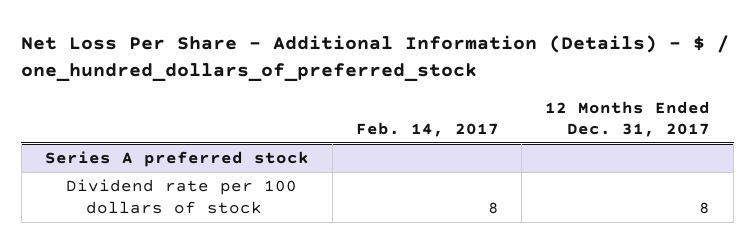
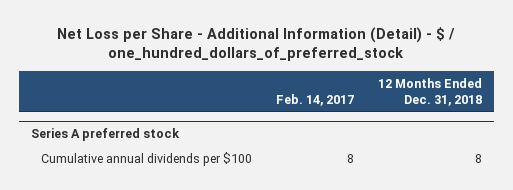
[21,34,730,82] Net Loss Per Share - Additional Information (Details) - $ / one_hundred_dollars_of_preferred_stock -> [57,26,456,62] Net Loss per Share - Additional Information (Detail) - $ / one_hundred_dollars_of_preferred_stock
[545,100,711,137] 12 Months Ended Dec. 31, 2017 -> none
none -> [377,77,482,106] 12 Months Ended Dec. 31, 2018
[65,179,297,214] Dividend rate per 100 dollars of stock -> [41,152,253,167] Cumulative annual dividends per $100

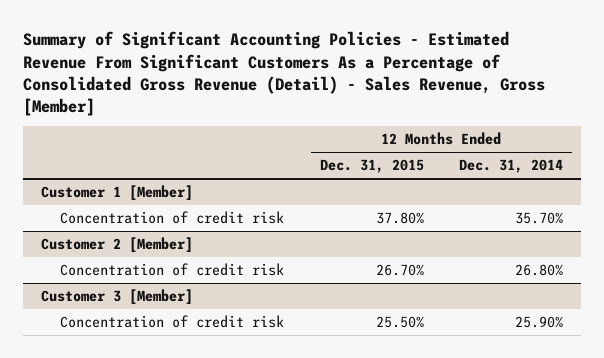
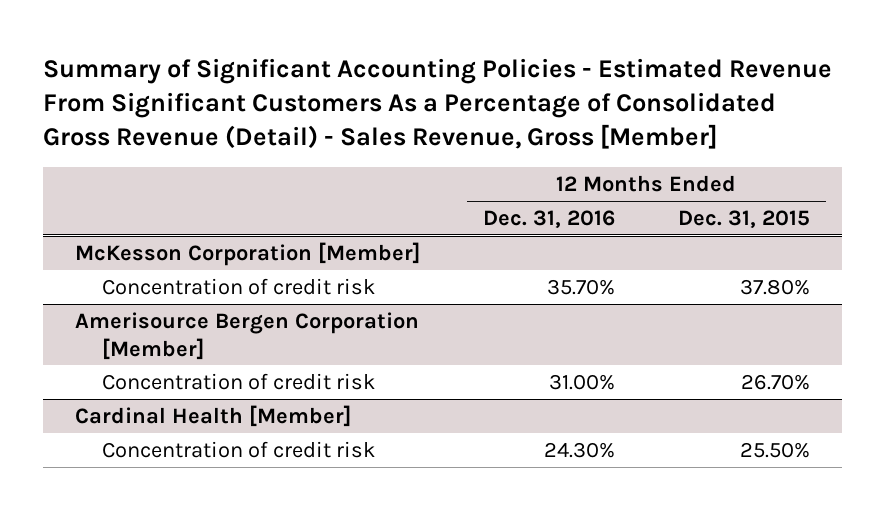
[459,159,564,174] Dec. 31, 2014 -> none
none -> [482,209,615,228] Dec. 31, 2016
[40,184,193,201] Customer 1 [Member] -> [74,241,420,266] McKesson Corporation [Member]
[40,236,193,253] Customer 2 [Member] -> [74,311,419,360] Amerisource Bergen Corporation [Member]
[40,288,193,305] Customer 3 [Member] -> [74,404,351,427] Cardinal Health [Member]

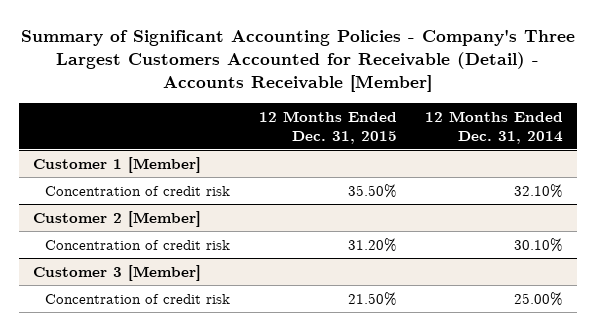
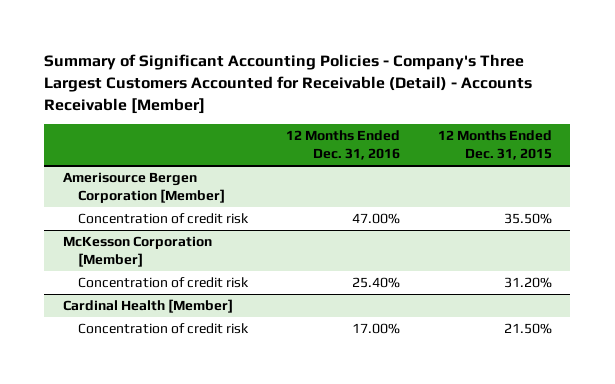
[424,110,563,144] 12 Months Ended Dec. 31, 2014 -> none
none -> [285,130,400,161] 12 Months Ended Dec. 31, 2016
[32,156,201,173] Customer 1 [Member] -> [63,171,226,204] Amerisource Bergen Corporation [Member]
[32,210,201,227] Customer 2 [Member] -> [63,235,213,268] McKesson Corporation [Member]
[32,264,201,281] Customer 3 [Member] -> [63,298,234,313] Cardinal Health [Member]

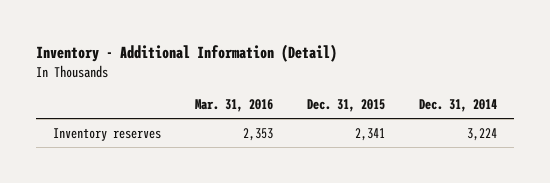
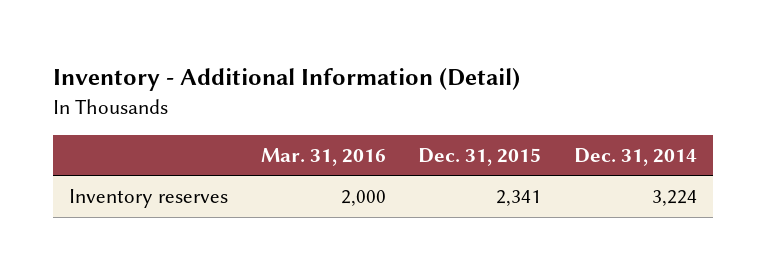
[243,127,274,141] 2,353 -> [340,190,386,207] 2,000

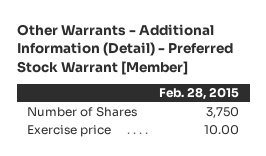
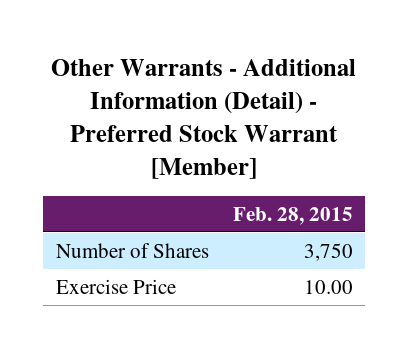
[27,125,112,138] Exercise price -> [55,278,176,294] Exercise Price

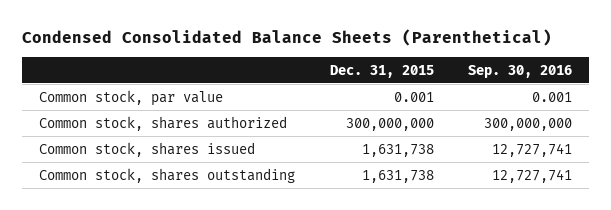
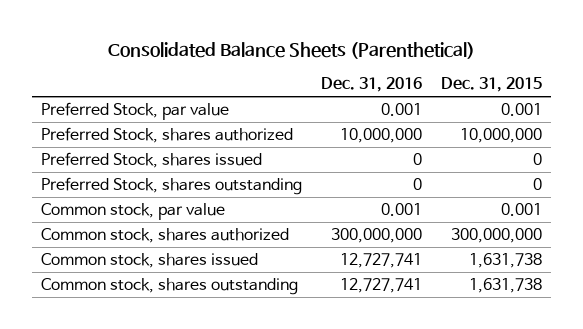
[22,29,553,47] Condensed Consolidated Balance Sheets (Parenthetical) -> [108,41,476,59] Consolidated Balance Sheets (Parenthetical)
[467,64,572,78] Sep. 30, 2016 -> none
none -> [320,77,422,93] Dec. 31, 2016
none -> [41,102,230,121] Preferred Stock, par value
none -> [41,127,294,144] Preferred Stock, shares authorized
none -> [41,152,263,169] Preferred Stock, shares issued
none -> [41,177,303,196] Preferred Stock, shares outstanding

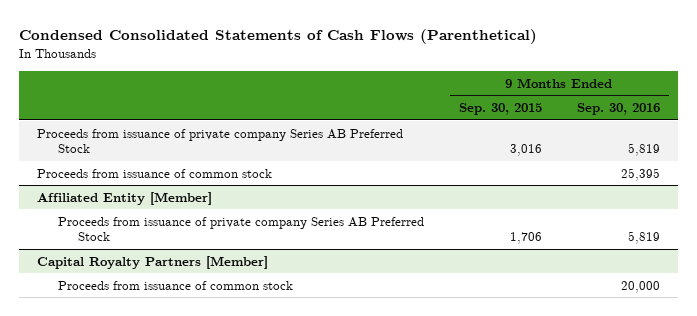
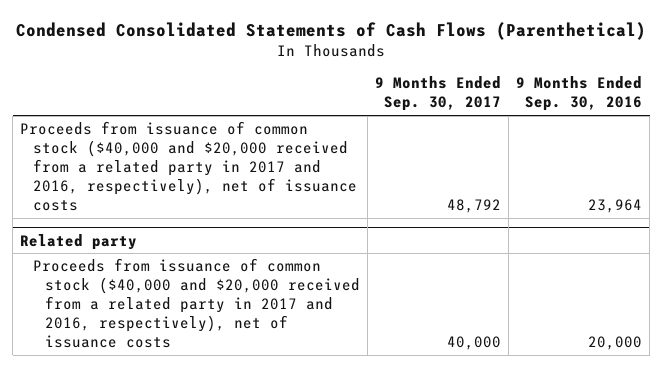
[458,103,542,116] Sep. 30, 2015 -> none
none -> [374,76,501,112] 9 Months Ended Sep. 30, 2017
[36,128,403,154] Proceeds from issuance of private company Series AB Preferred Stock -> none
[57,216,424,242] Proceeds from issuance of private company Series AB Preferred Stock -> none
[36,255,268,269] Capital Royalty Partners [Member] -> none
[36,168,272,178] Proceeds from issuance of common stock -> [20,121,357,211] Proceeds from issuance of common stock ($40,000 and $20,000 received from a related party in 2017 and 2016, respectively), net of issuance costs
[621,167,661,181] 25,395 -> [588,198,643,213] 23,964
[36,191,212,205] Affiliated Entity [Member] -> [20,233,138,250] Related party
[57,280,293,290] Proceeds from issuance of common stock -> [32,258,360,348] Proceeds from issuance of common stock ($40,000 and $20,000 received from a related party in 2017 and 2016, respectively), net of issuance costs

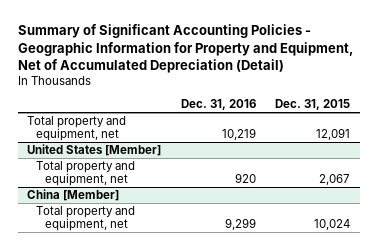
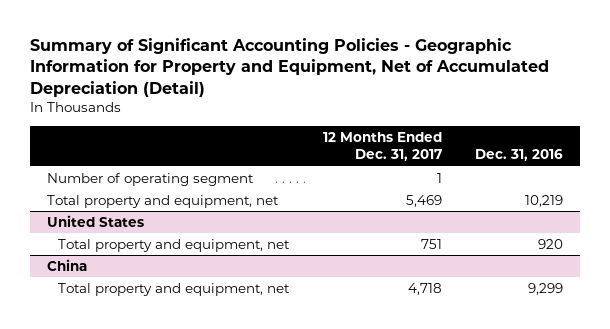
[275,99,351,111] Dec. 31, 2015 -> none
none -> [322,131,442,162] 12 Months Ended Dec. 31, 2017
none -> [46,172,254,186] Number of operating segment
[27,144,162,157] United States [Member] -> [46,214,144,227] United States
[27,189,120,202] China [Member] -> [46,258,87,271] China

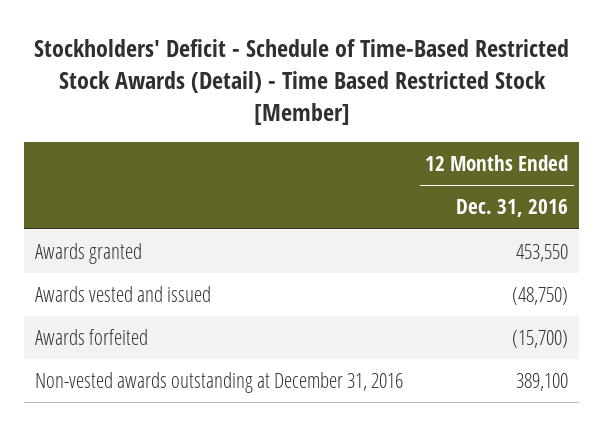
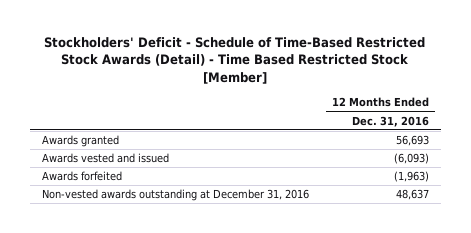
[516,244,569,263] 453,550 -> [396,135,430,147] 56,693
[512,287,569,306] (48,750) -> [394,153,430,165] (6,093)
[512,330,569,349] (15,700) -> [394,171,430,183] (1,963)
[516,373,569,392] 389,100 -> [396,189,430,201] 48,637

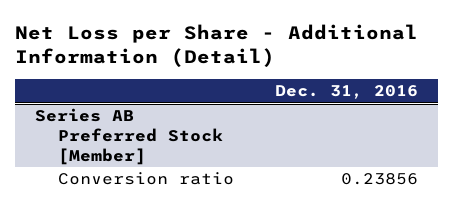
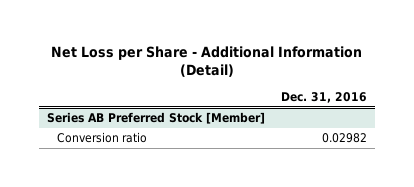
[340,173,418,186] 0.23856 -> [321,133,367,144] 0.02982

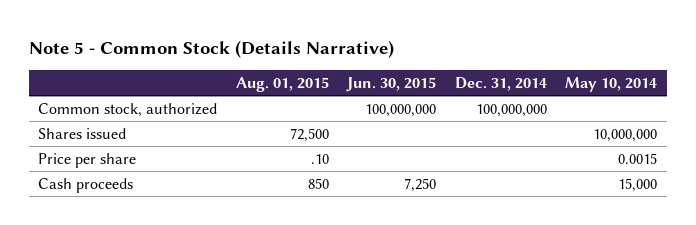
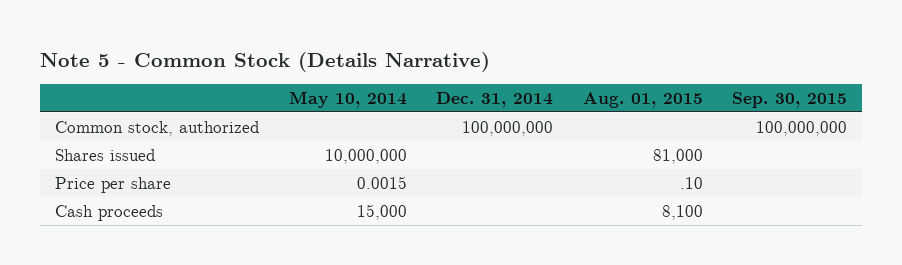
[346,76,437,92] Jun. 30, 2015 -> none
none -> [732,91,848,108] Sep. 30, 2015
[289,127,329,142] 72,500 -> [652,148,703,164] 81,000
[307,177,329,189] 850 -> [661,204,703,220] 8,100

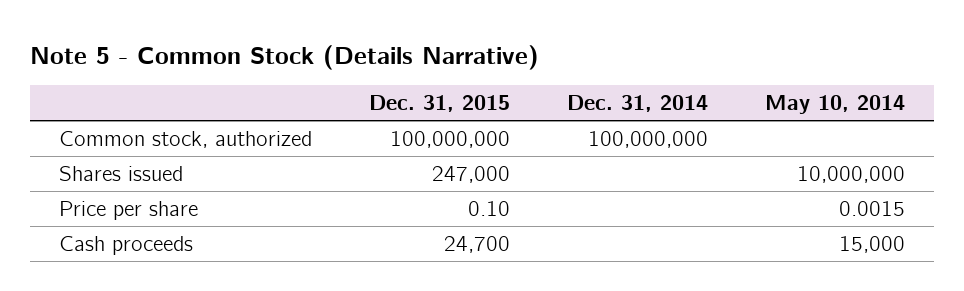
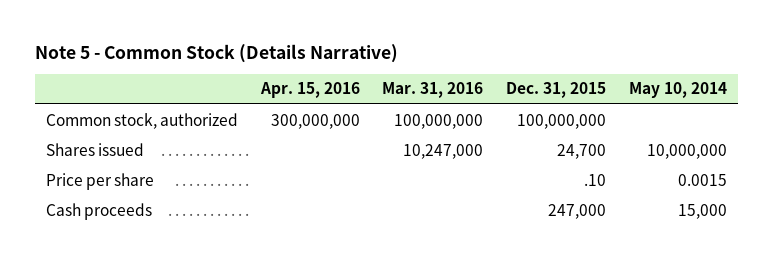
[566,95,708,113] Dec. 31, 2014 -> none
none -> [259,82,360,99] Apr. 15, 2016
none -> [382,82,484,99] Mar. 31, 2016
[431,165,510,183] 247,000 -> [556,143,606,159] 24,700
[467,200,510,216] 0.10 -> [583,173,606,186] .10
[443,235,510,253] 24,700 -> [547,203,606,219] 247,000

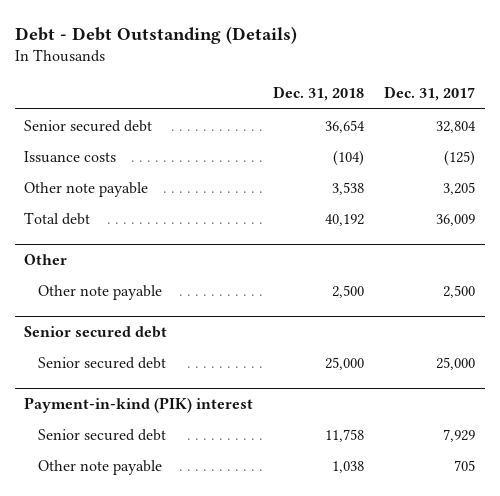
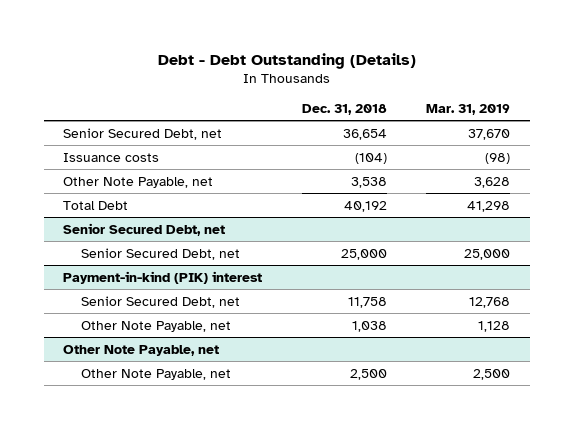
[384,86,476,102] Dec. 31, 2017 -> none
none -> [426,103,511,115] Mar. 31, 2019
[24,119,153,132] Senior secured debt -> [63,127,223,140] Senior Secured Debt, net
[24,253,68,265] Other -> none
[37,284,162,300] Other note payable -> none
[24,181,149,197] Other note payable -> [63,176,214,188] Other Note Payable, net
[24,211,91,225] Total debt -> [63,200,129,210] Total Debt
[24,325,168,338] Senior secured debt -> [63,222,226,236] Senior Secured Debt, net
[37,356,166,369] Senior secured debt -> [81,247,241,260] Senior Secured Debt, net
[37,428,166,441] Senior secured debt -> [81,295,241,308] Senior Secured Debt, net
[37,459,162,475] Other note payable -> [81,320,232,332] Other Note Payable, net
none -> [63,344,220,356] Other Note Payable, net
none -> [81,368,232,380] Other Note Payable, net

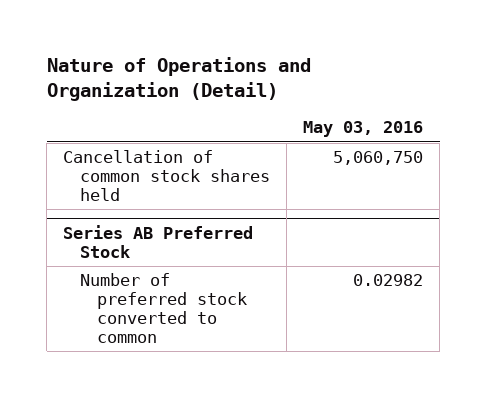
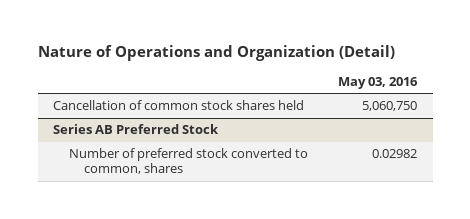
[80,272,247,344] Number of preferred stock converted to common -> [68,148,308,175] Number of preferred stock converted to common, shares

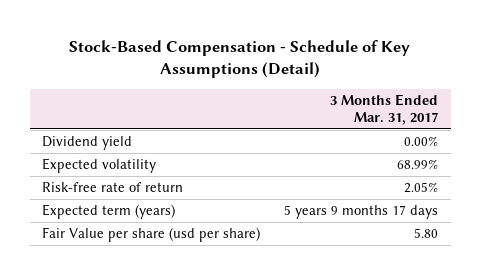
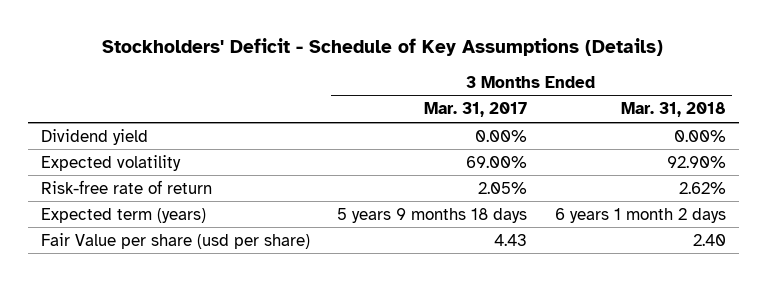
[69,40,411,79] Stock-Based Compensation - Schedule of Key Assumptions (Detail) -> [102,38,664,57] Stockholders' Deficit - Schedule of Key Assumptions (Details)
none -> [620,102,726,118] Mar. 31, 2018
[397,159,439,170] 68.99% -> [466,155,528,168] 69.00%
[284,205,439,220] 5 years 9 months 17 days -> [337,207,528,223] 5 years 9 months 18 days
[414,228,439,239] 5.80 -> [494,233,528,246] 4.43

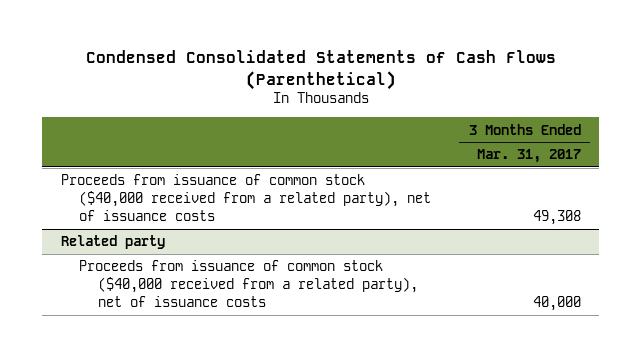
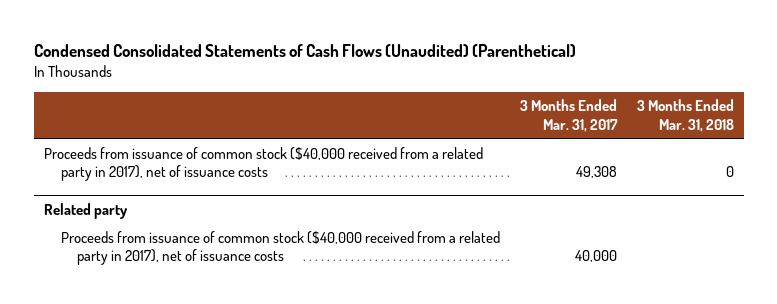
[85,50,556,90] Condensed Consolidated Statements of Cash Flows (Parenthetical) -> [33,43,576,57] Condensed Consolidated Statements of Cash Flows (Unaudited) (Parenthetical)
none -> [636,99,734,132] 3 Months Ended Mar. 31, 2018
[60,174,432,221] Proceeds from issuance of common stock ($40,000 received from a related party), net of issuance costs -> [43,146,483,182] Proceeds from issuance of common stock ($40,000 received from a related party in 2017), net of issuance costs
[79,260,419,307] Proceeds from issuance of common stock ($40,000 received from a related party), net of issuance costs -> [60,230,500,266] Proceeds from issuance of common stock ($40,000 received from a related party in 2017), net of issuance costs

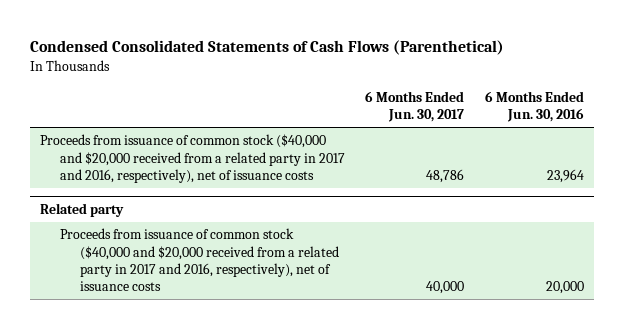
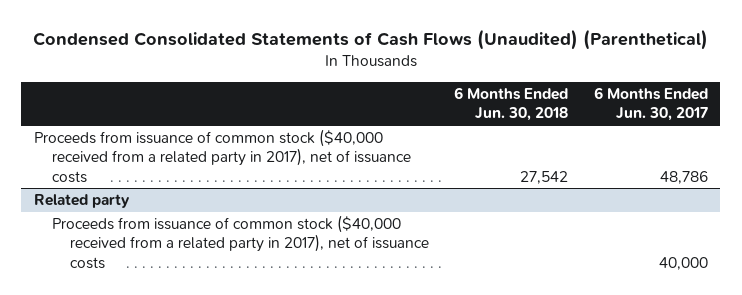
[30,39,505,55] Condensed Consolidated Statements of Cash Flows (Parenthetical) -> [32,29,708,51] Condensed Consolidated Statements of Cash Flows (Unaudited) (Parenthetical)
[484,90,584,123] 6 Months Ended Jun. 30, 2016 -> none
none -> [454,87,569,122] 6 Months Ended Jun. 30, 2018
[40,134,346,183] Proceeds from issuance of common stock ($40,000 and $20,000 received from a related party in 2017 and 2016, respectively), net of issuance costs -> [34,129,411,183] Proceeds from issuance of common stock ($40,000 received from a related party in 2017), net of issuance costs
[60,228,340,292] Proceeds from issuance of common stock ($40,000 and $20,000 received from a related party in 2017 and 2016, respectively), net of issuance costs -> [51,215,429,269] Proceeds from issuance of common stock ($40,000 received from a related party in 2017), net of issuance costs

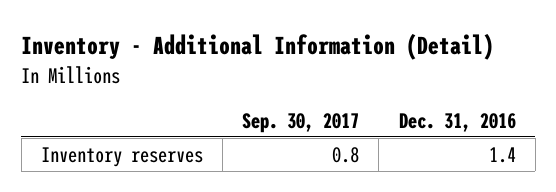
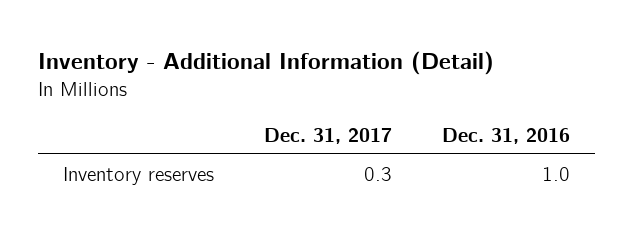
[242,112,360,133] Sep. 30, 2017 -> none
none -> [263,127,392,144] Dec. 31, 2017
[488,146,516,163] 1.4 -> [542,166,571,181] 1.0

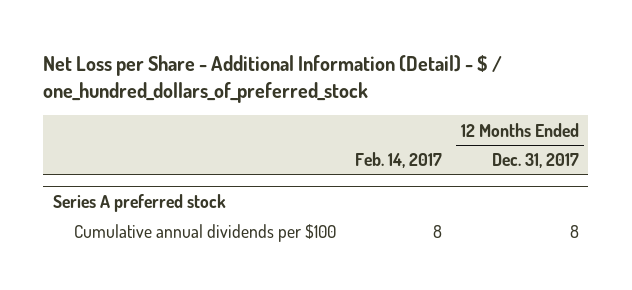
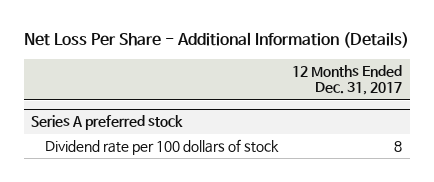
[43,54,503,103] Net Loss per Share - Additional Information (Detail) - $ / one_hundred_dollars_of_preferred_stock -> [23,32,409,49] Net Loss Per Share - Additional Information (Details)
[354,152,442,169] Feb. 14, 2017 -> none
[73,224,336,243] Cumulative annual dividends per $100 -> [45,139,280,156] Dividend rate per 100 dollars of stock

